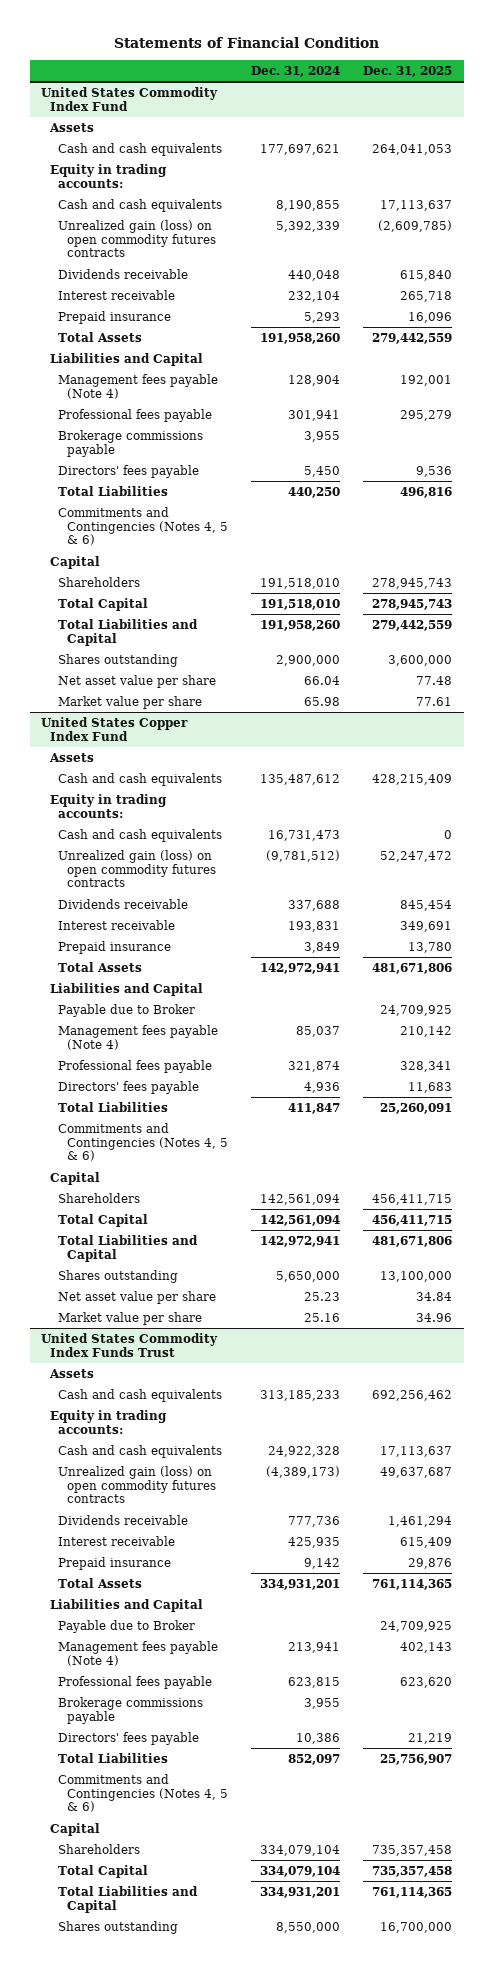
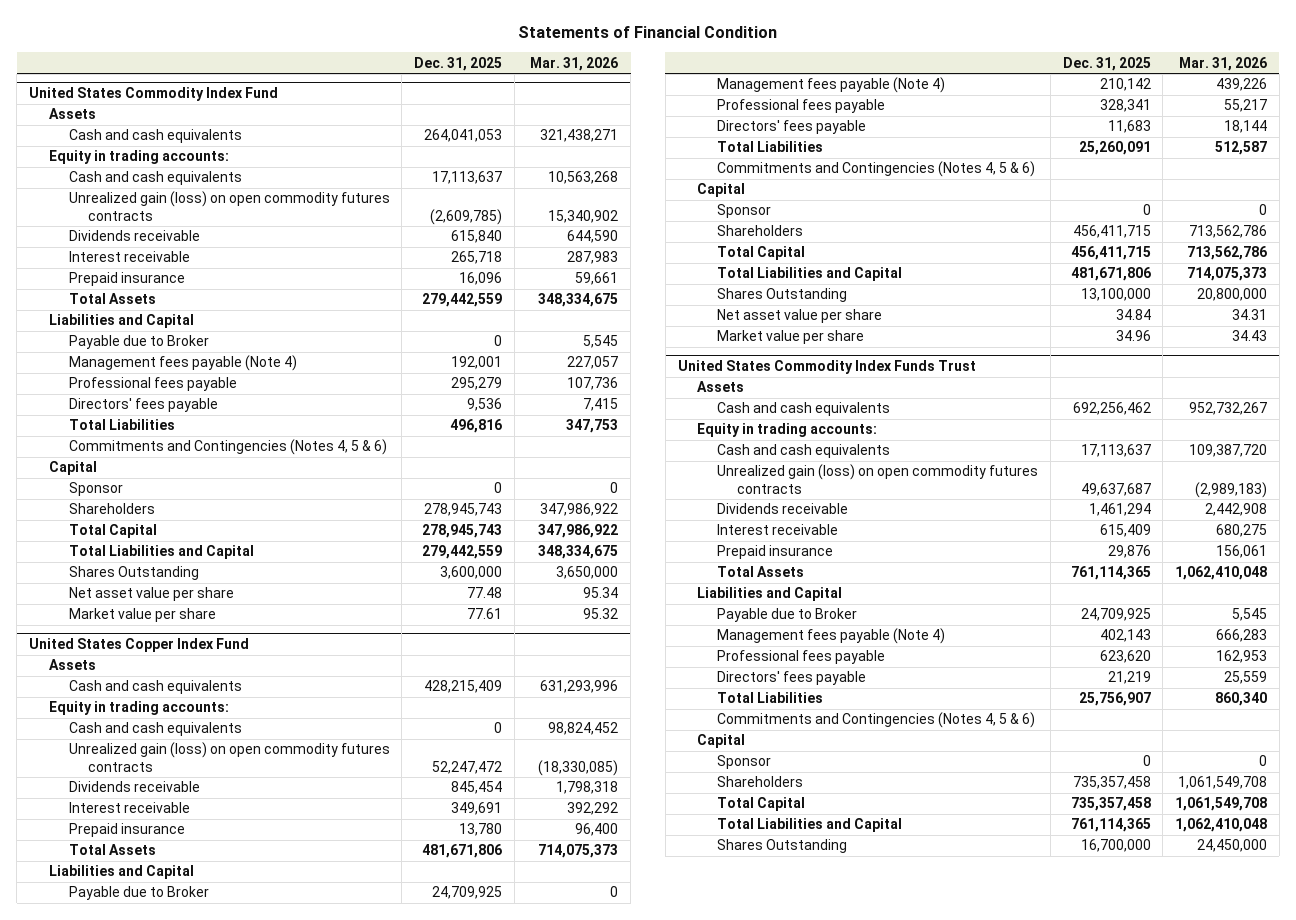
[251,65,341,77] Dec. 31, 2024 -> none
none -> [530,56,619,71] Mar. 31, 2026
none -> [68,335,209,350] Payable due to Broker
[58,429,204,457] Brokerage commissions payable -> none
none -> [68,482,123,497] Sponsor
[58,653,179,667] Shares outstanding -> [68,566,199,581] Shares Outstanding
none -> [717,204,772,219] Sponsor
[58,1269,179,1283] Shares outstanding -> [717,288,848,303] Shares Outstanding
[58,1696,204,1724] Brokerage commissions payable -> none
none -> [717,755,772,770] Sponsor
[58,1920,179,1934] Shares outstanding -> [717,839,848,854] Shares Outstanding

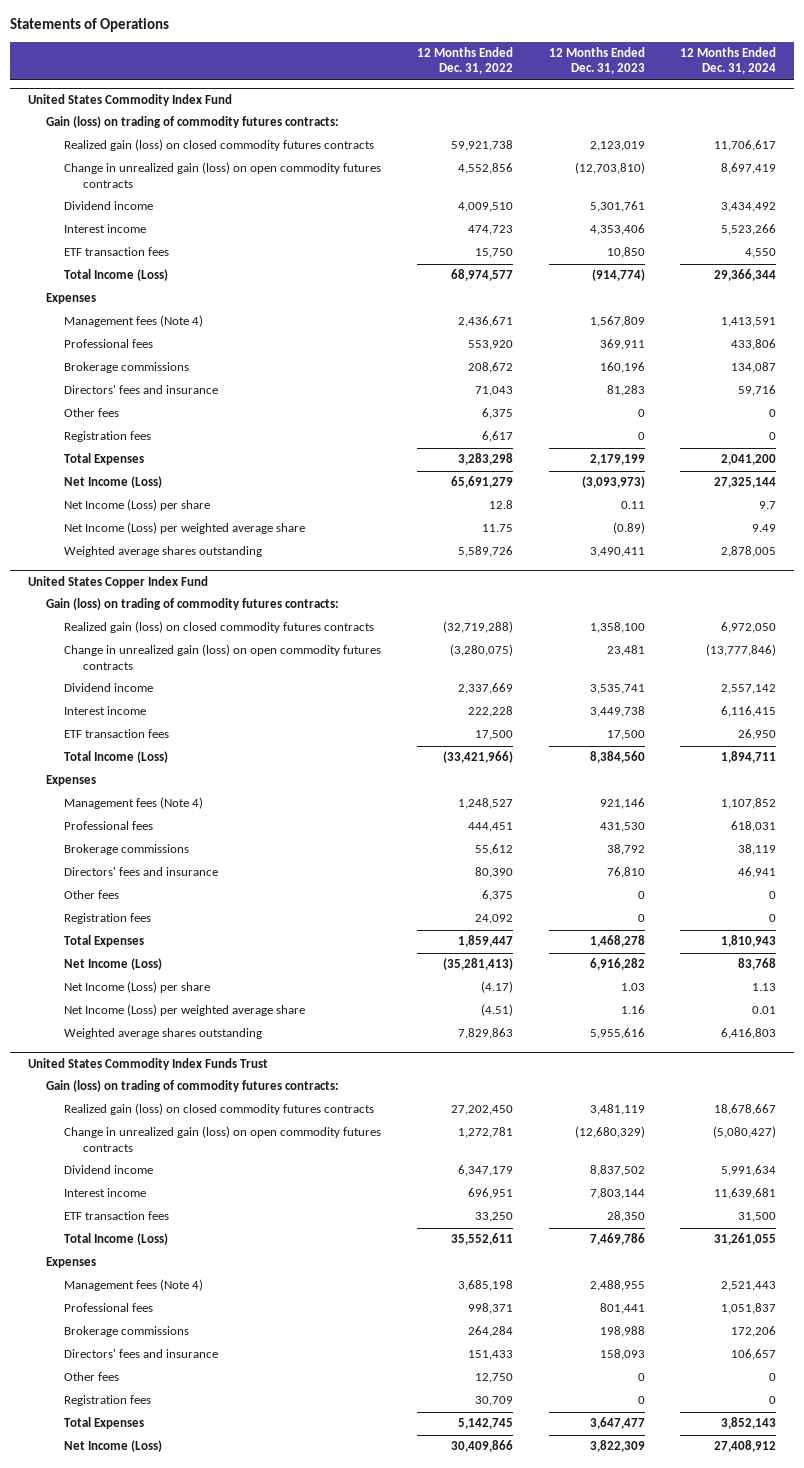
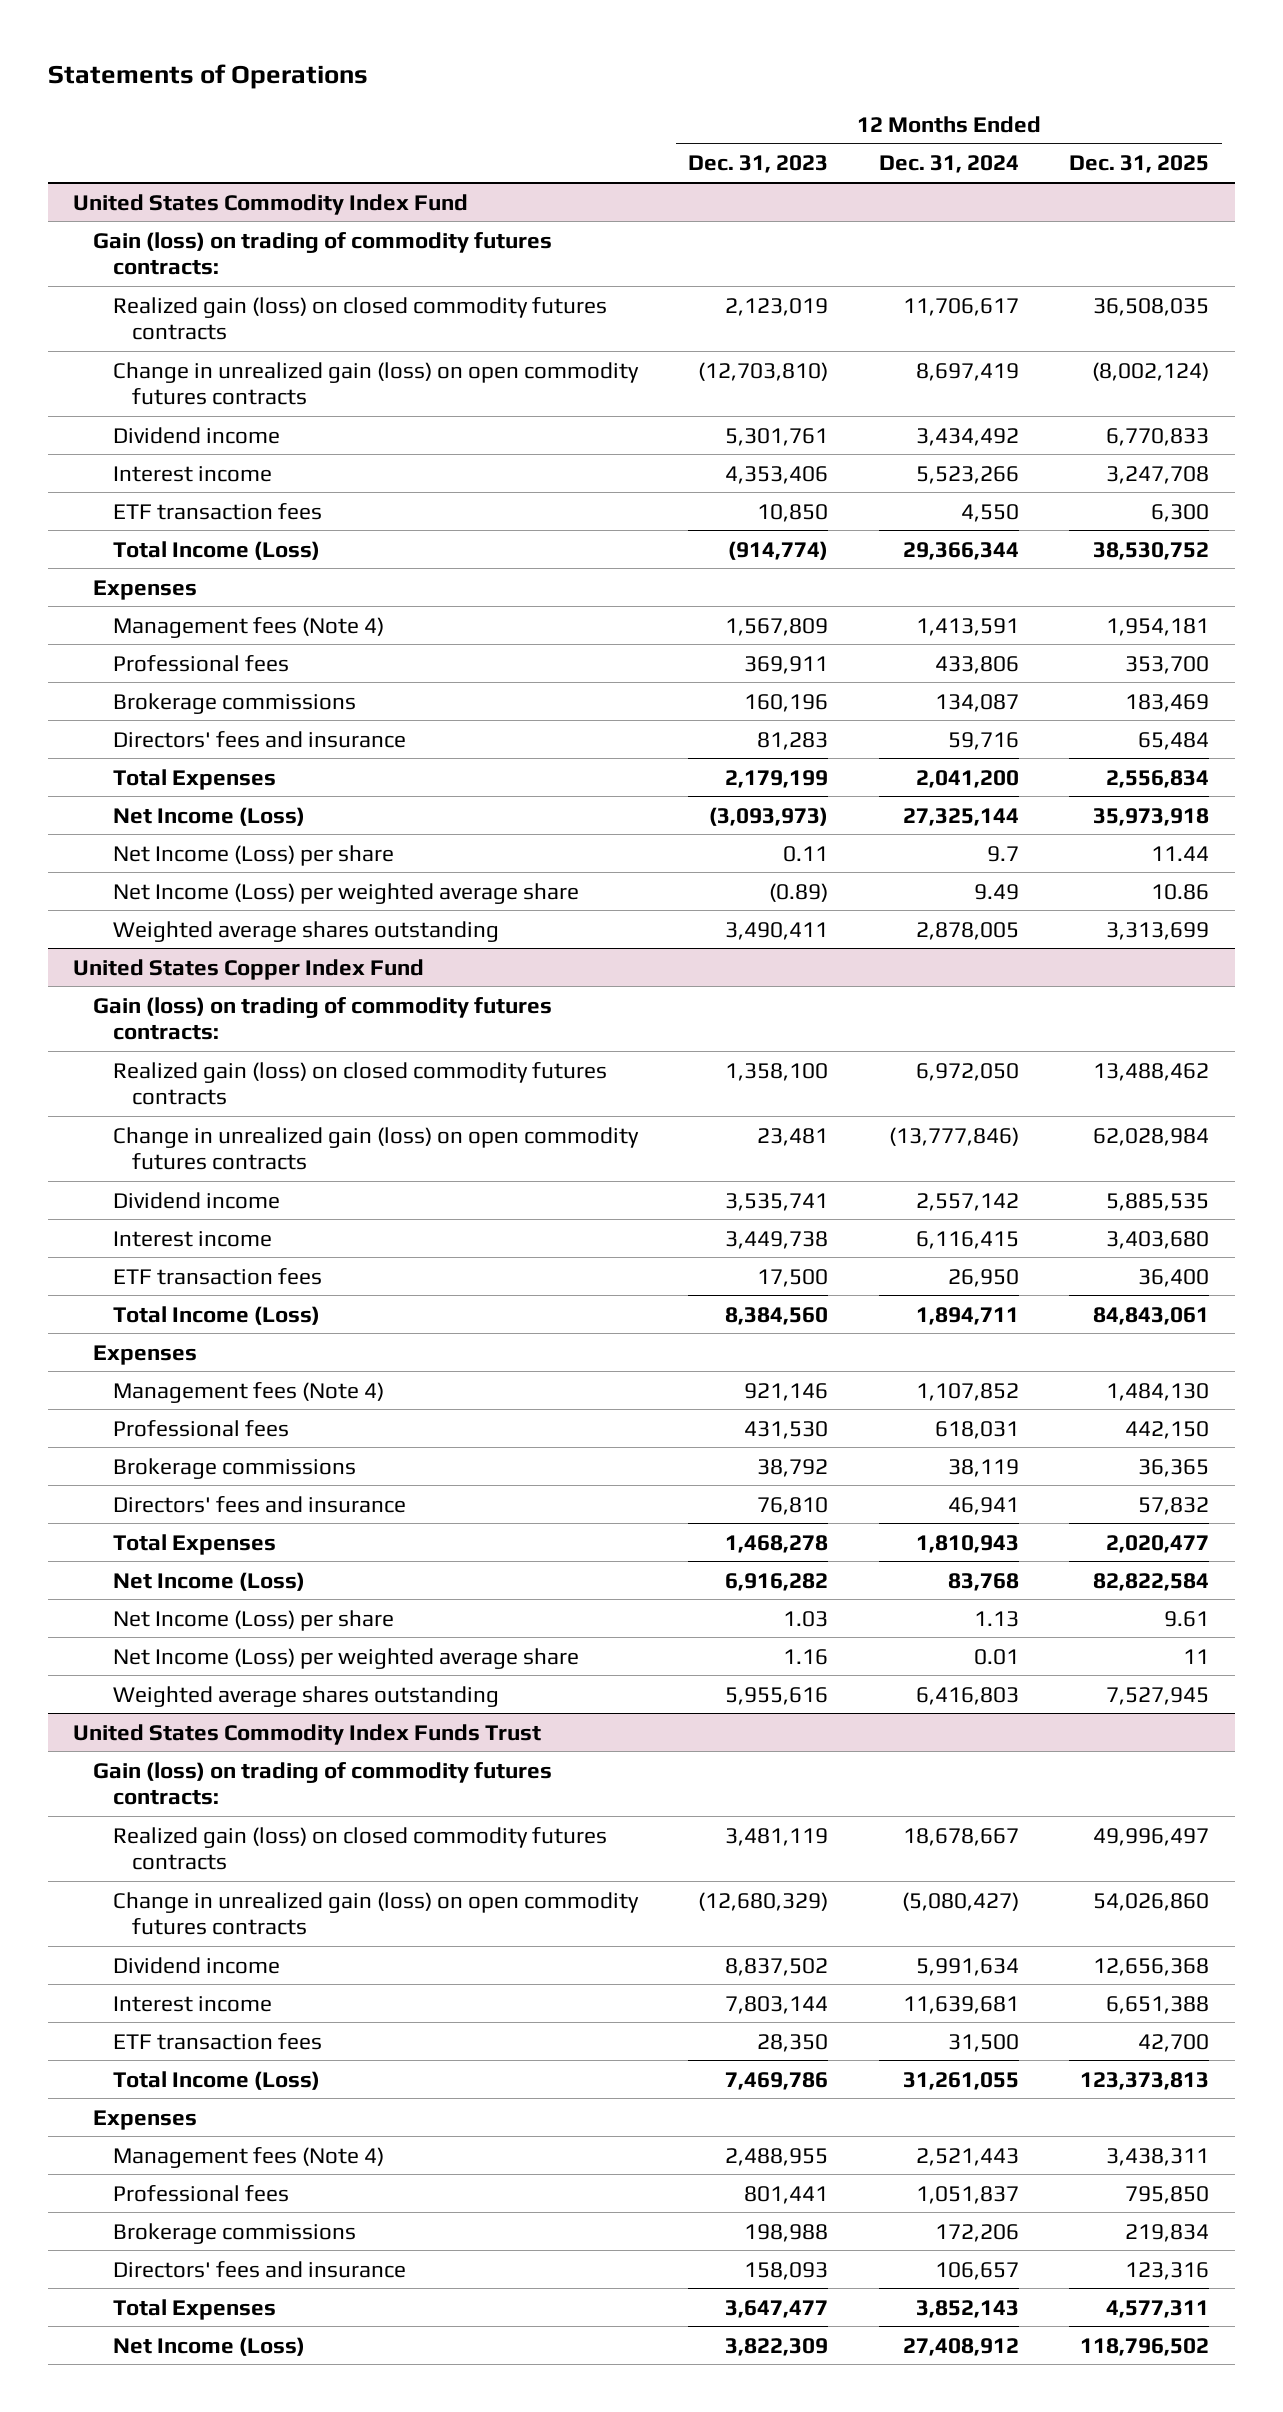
[417,46,514,75] 12 Months Ended Dec. 31, 2022 -> none
none -> [1069,155,1210,174] Dec. 31, 2025
[64,408,120,418] Other fees -> none
[64,431,152,443] Registration fees -> none
[64,890,120,900] Other fees -> none
[64,913,152,925] Registration fees -> none
[64,1372,120,1382] Other fees -> none
[64,1395,152,1407] Registration fees -> none

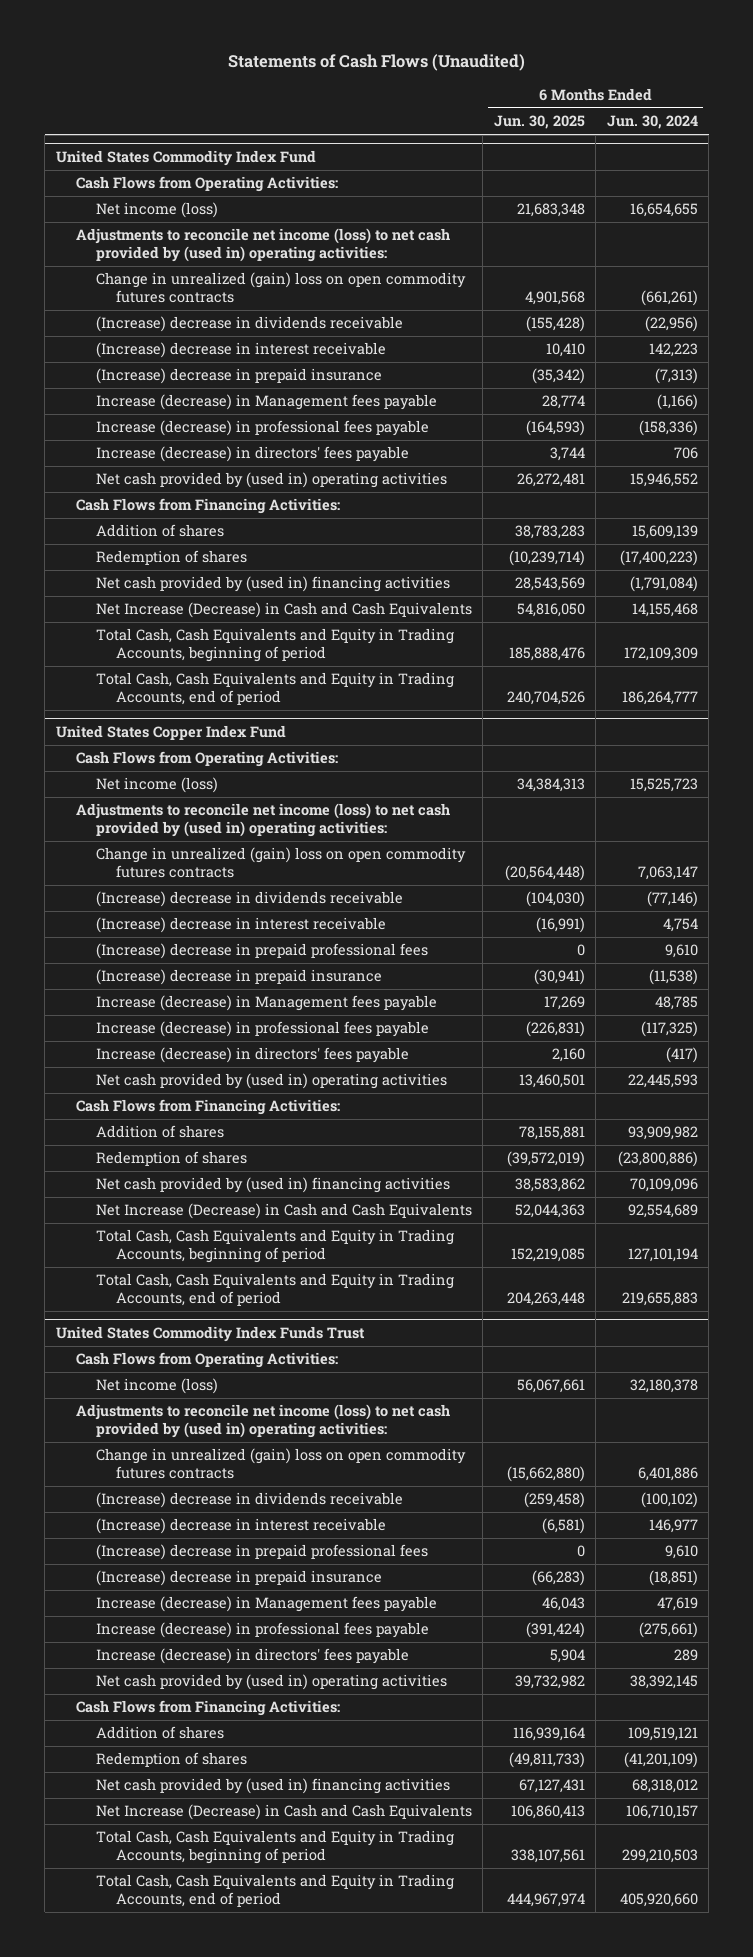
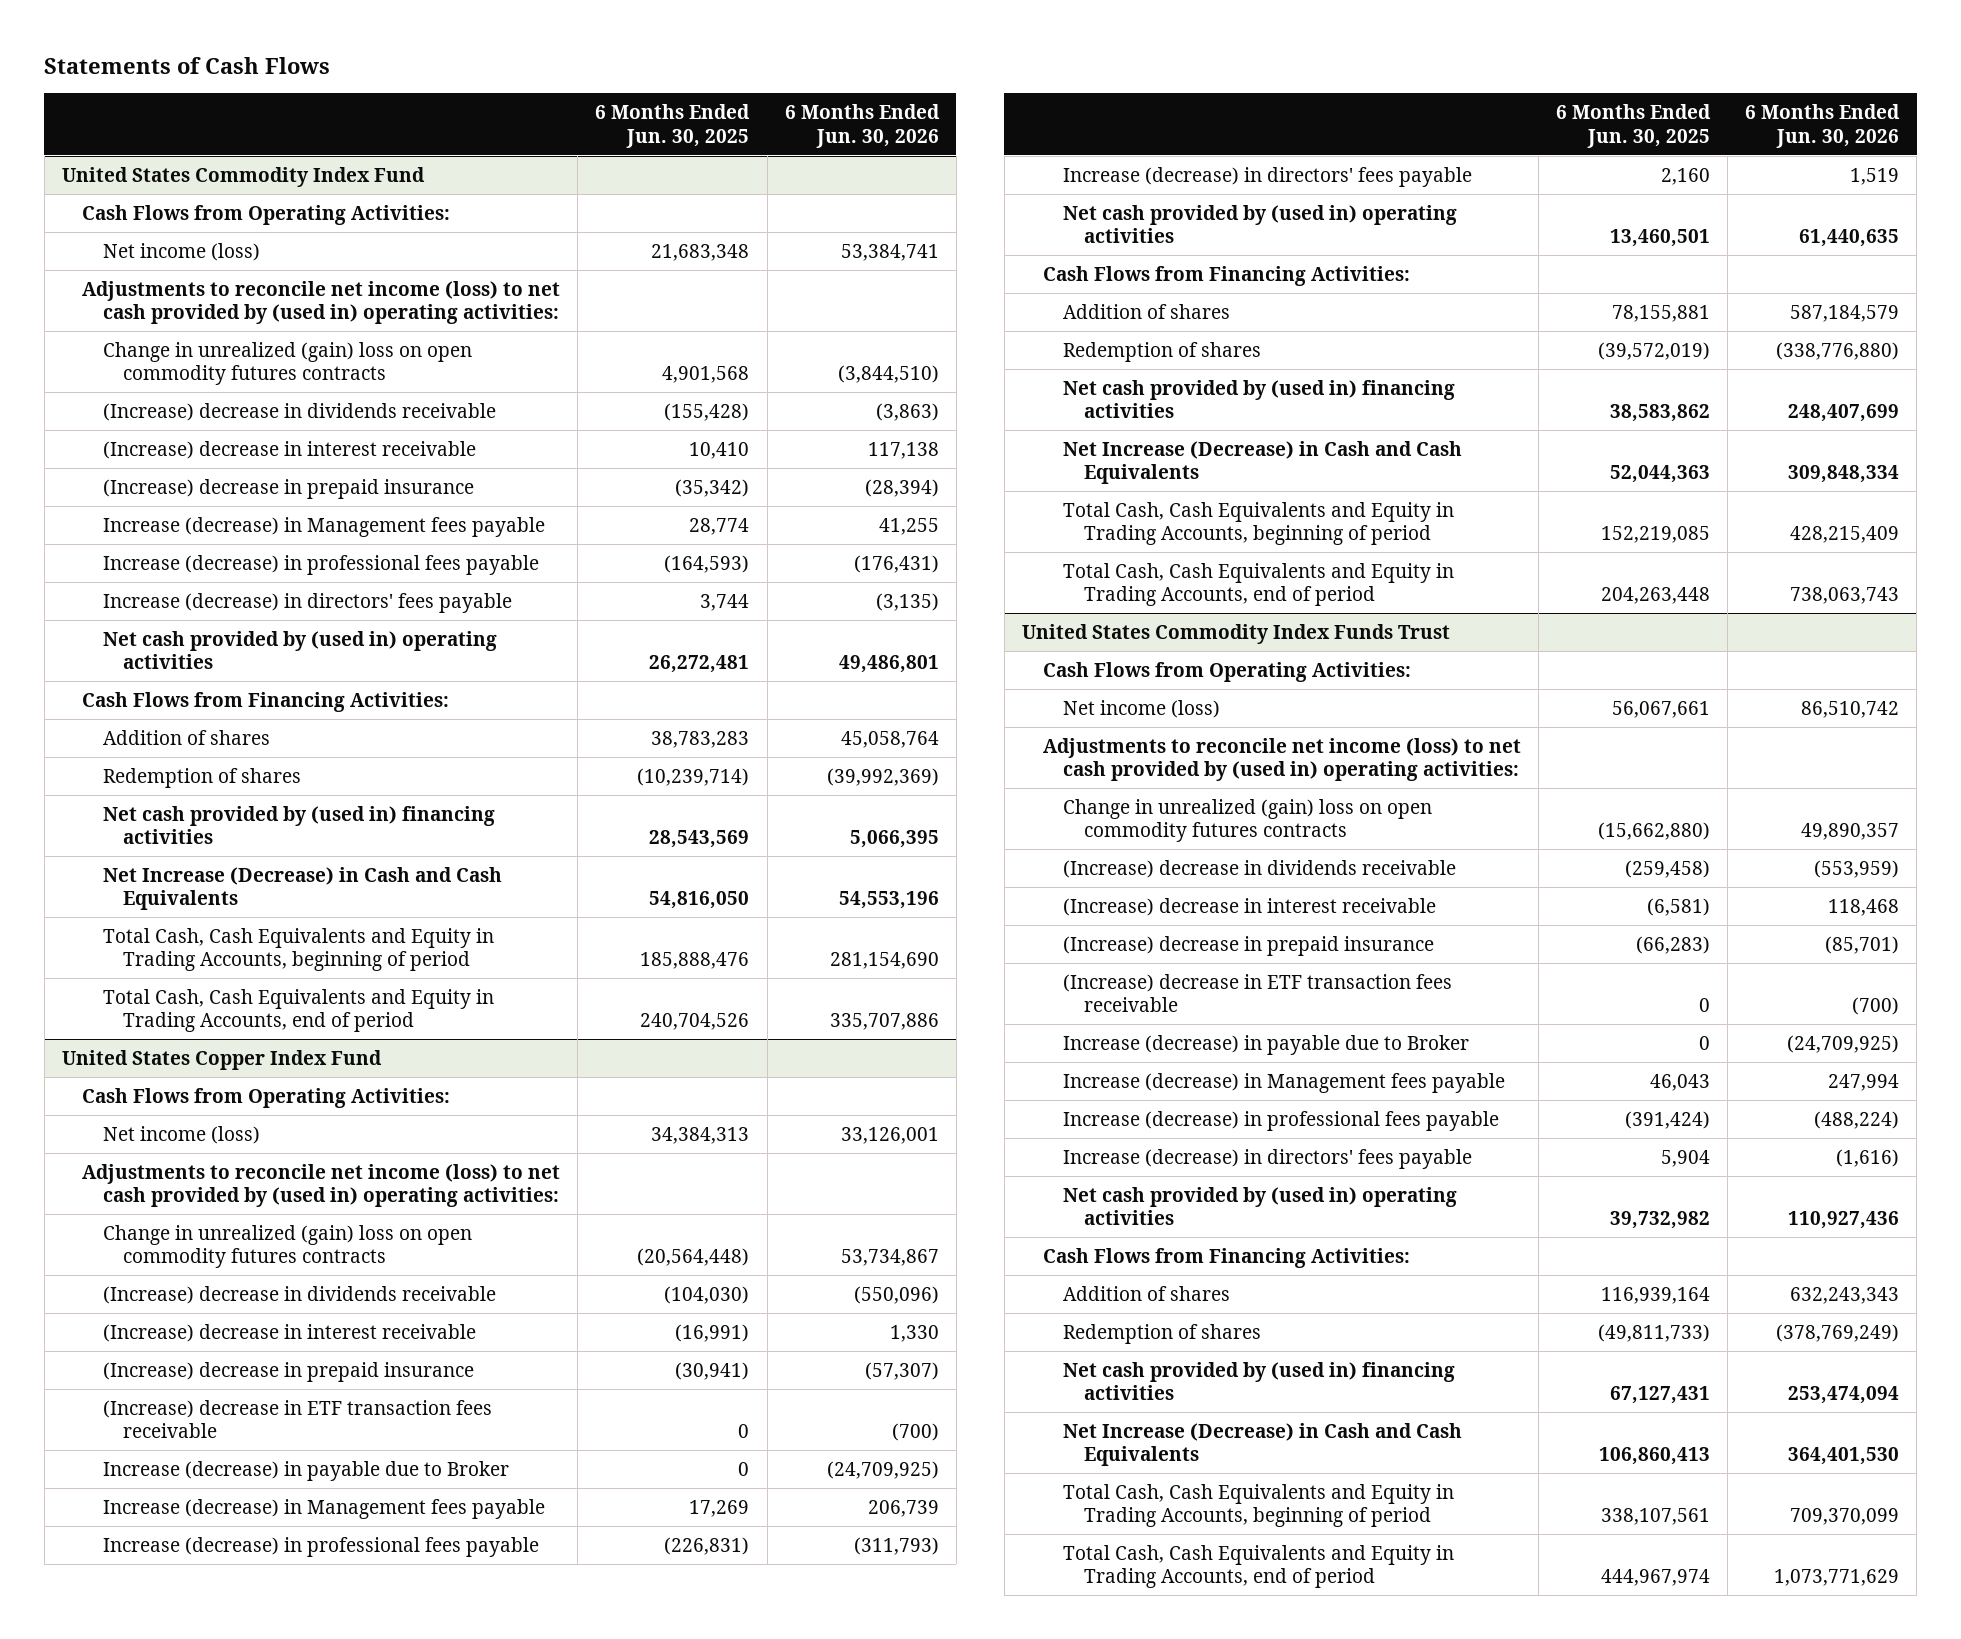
[227,54,525,72] Statements of Cash Flows (Unaudited) -> [44,56,331,74] Statements of Cash Flows
[606,115,698,130] Jun. 30, 2024 -> none
none -> [784,104,940,148] 6 Months Ended Jun. 30, 2026
[95,943,428,960] (Increase) decrease in prepaid professional fees -> none
none -> [102,1399,492,1439] (Increase) decrease in ETF transaction fees receivable
none -> [102,1460,509,1481] Increase (decrease) in payable due to Broker
[95,1544,428,1561] (Increase) decrease in prepaid professional fees -> none
none -> [1063,973,1453,1013] (Increase) decrease in ETF transaction fees receivable
none -> [1063,1034,1470,1055] Increase (decrease) in payable due to Broker

